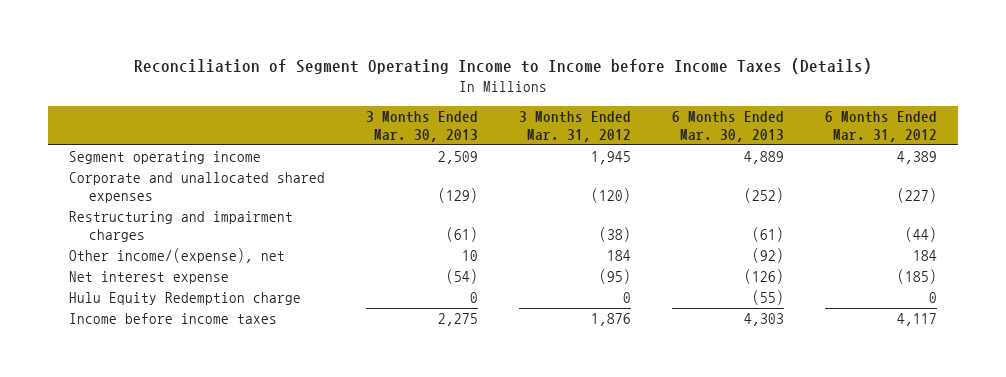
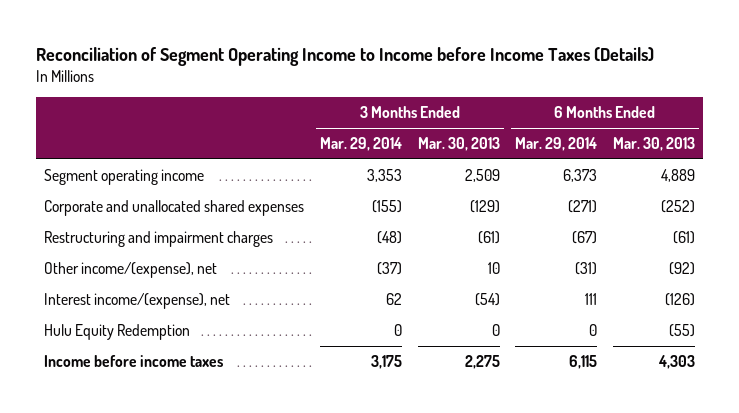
[518,111,631,142] 3 Months Ended Mar. 31, 2012 -> none
[825,111,938,142] 6 Months Ended Mar. 31, 2012 -> none
none -> [319,137,402,152] Mar. 29, 2014
none -> [515,137,598,152] Mar. 29, 2014
[68,271,229,285] Net interest expense -> [44,293,231,310] Interest income/(expense), net
[68,292,301,306] Hulu Equity Redemption charge -> [44,324,191,341] Hulu Equity Redemption

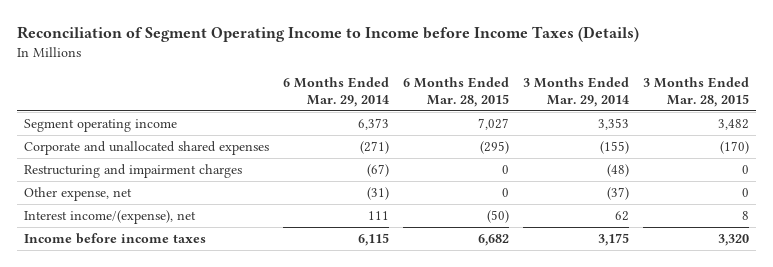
[417,137,500,152] Mar. 30, 2013 -> none
[613,137,696,152] Mar. 30, 2013 -> none
none -> [403,76,510,107] 6 Months Ended Mar. 28, 2015
none -> [643,76,750,107] 3 Months Ended Mar. 28, 2015
[44,262,218,279] Other income/(expense), net -> [23,187,132,202] Other expense, net
[44,324,191,341] Hulu Equity Redemption -> none

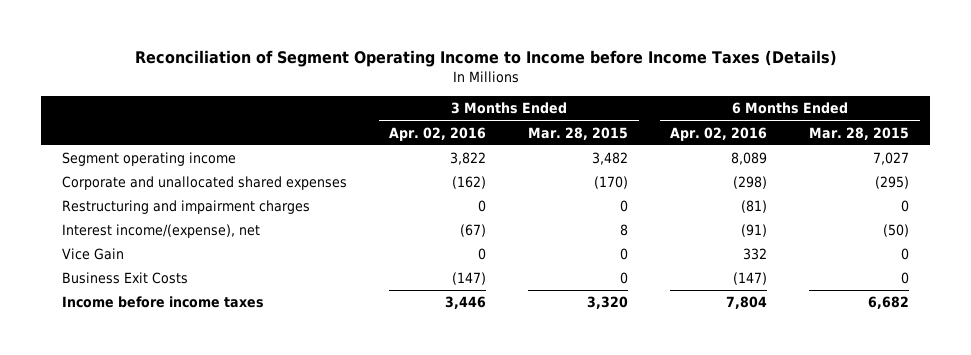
[282,76,389,107] 6 Months Ended Mar. 29, 2014 -> none
[523,76,630,107] 3 Months Ended Mar. 29, 2014 -> none
none -> [389,126,487,141] Apr. 02, 2016
none -> [670,126,768,141] Apr. 02, 2016
[23,187,132,202] Other expense, net -> none
none -> [62,248,125,261] Vice Gain
none -> [62,272,189,285] Business Exit Costs

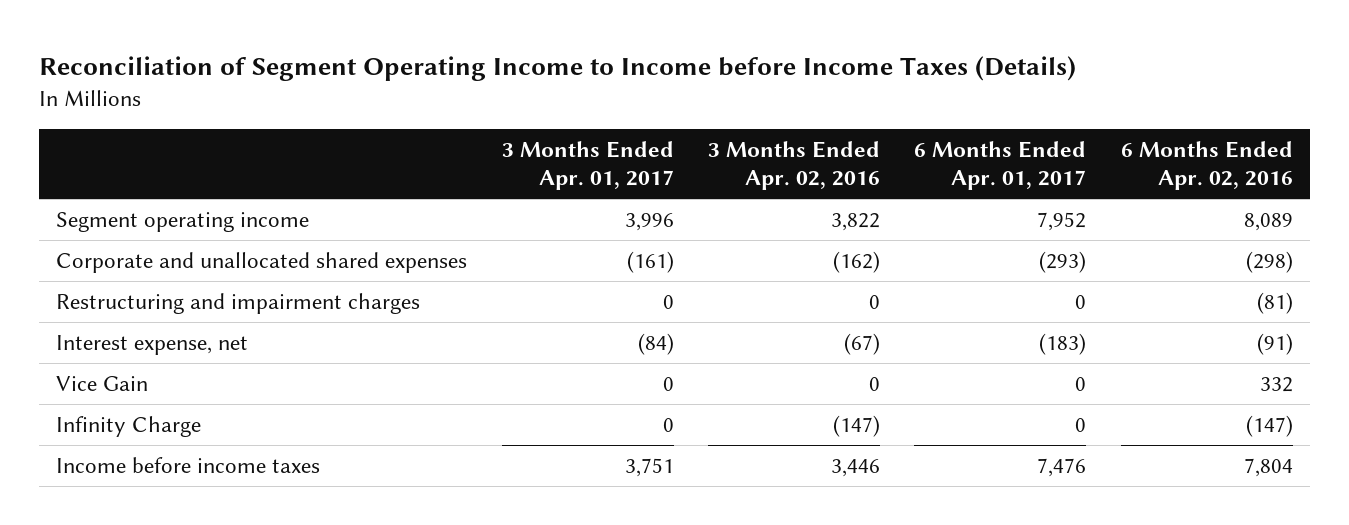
[528,126,629,140] Mar. 28, 2015 -> none
[809,126,910,140] Mar. 28, 2015 -> none
none -> [501,140,674,191] 3 Months Ended Apr. 01, 2017
none -> [914,140,1087,191] 6 Months Ended Apr. 01, 2017
[62,224,261,239] Interest income/(expense), net -> [56,334,249,355] Interest expense, net
[62,272,189,285] Business Exit Costs -> [56,415,202,437] Infinity Charge

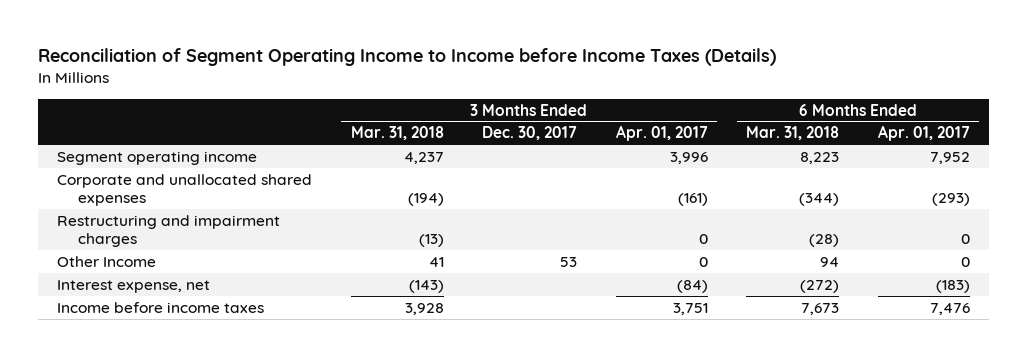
[707,140,880,191] 3 Months Ended Apr. 02, 2016 -> none
[1120,140,1293,191] 6 Months Ended Apr. 02, 2016 -> none
none -> [350,126,444,141] Mar. 31, 2018
none -> [482,126,578,141] Dec. 30, 2017
none -> [746,126,840,141] Mar. 31, 2018
none -> [57,255,157,267] Other Income
[56,375,149,391] Vice Gain -> none
[56,415,202,437] Infinity Charge -> none

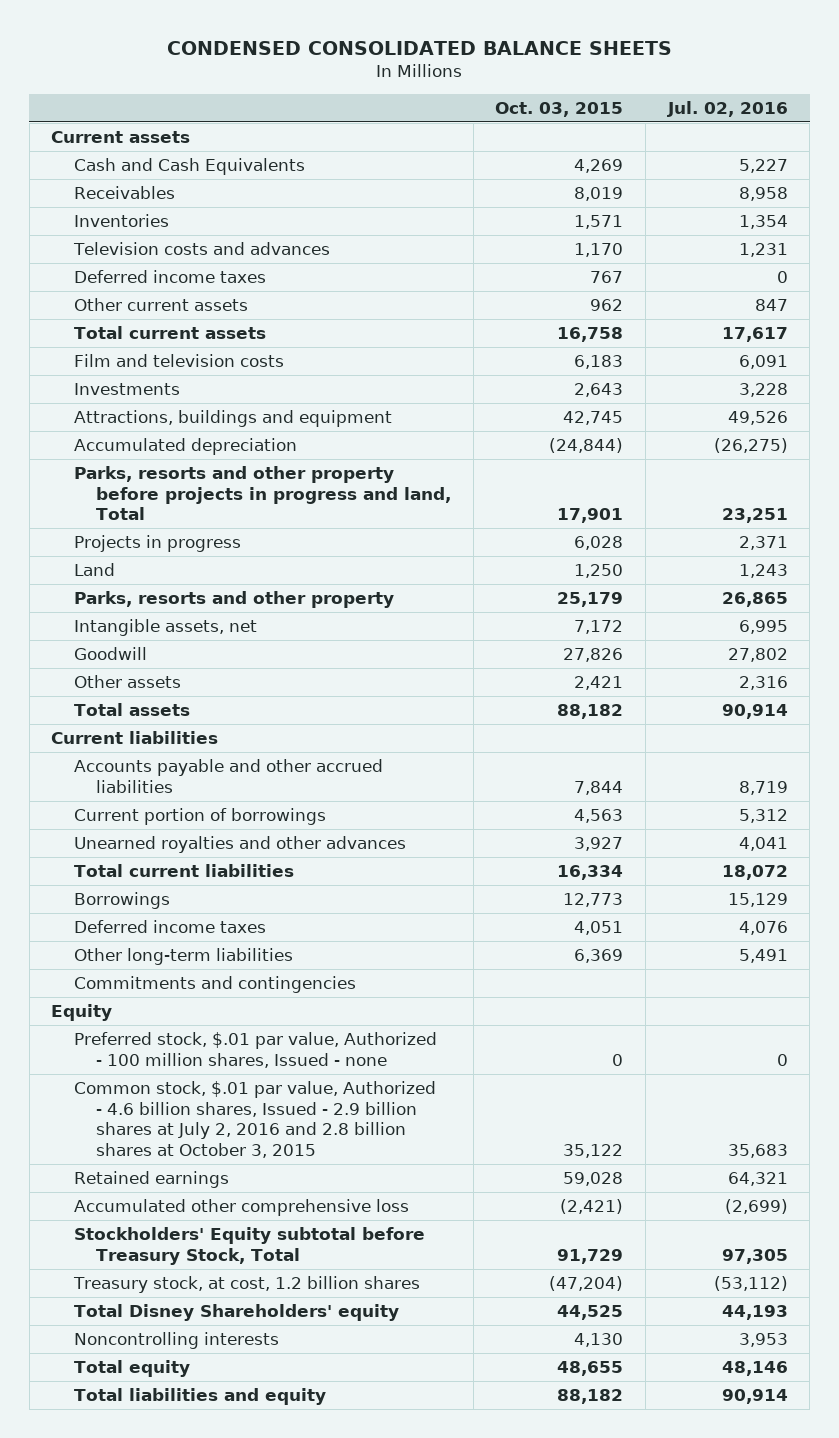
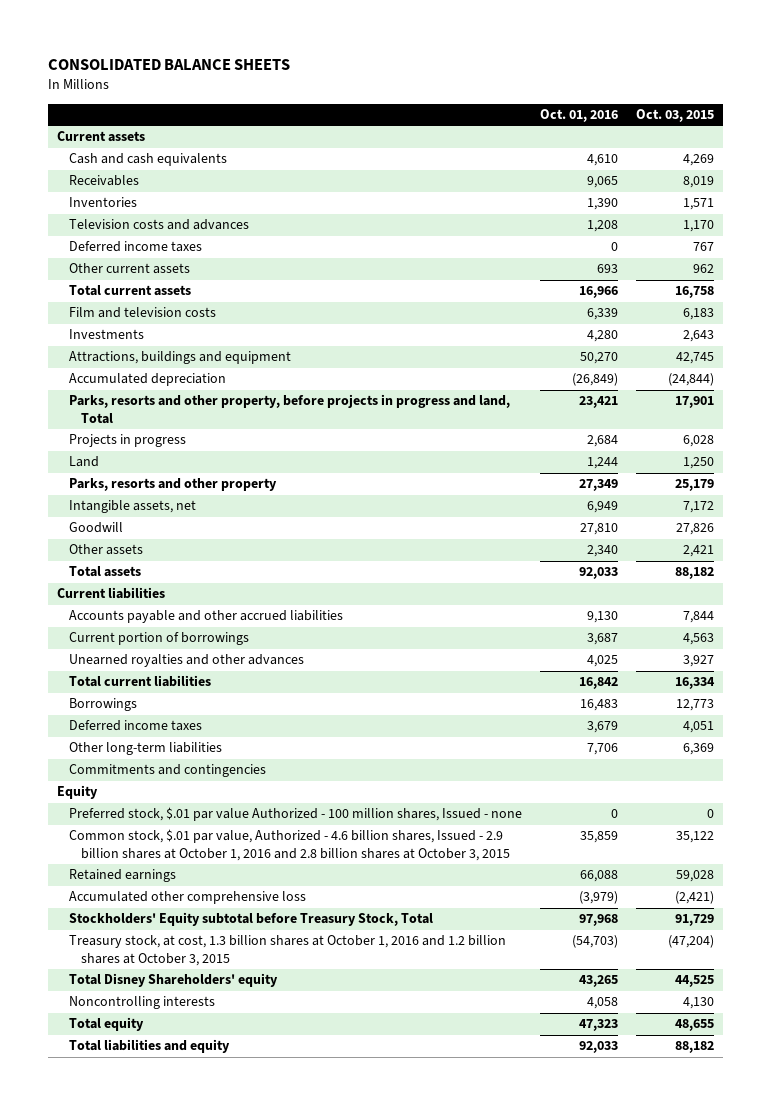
[167,40,673,55] CONDENSED CONSOLIDATED BALANCE SHEETS -> [48,59,291,71] CONSOLIDATED BALANCE SHEETS
[666,100,788,117] Jul. 02, 2016 -> none
none -> [540,108,619,122] Oct. 01, 2016
[73,158,305,176] Cash and Cash Equivalents -> [69,153,228,167] Cash and cash equivalents
[73,466,451,521] Parks, resorts and other property before projects in progress and land, Total -> [69,394,511,425] Parks, resorts and other property, before projects in progress and land, Total
[73,1032,437,1068] Preferred stock, $.01 par value, Authorized - 100 million shares, Issued - none -> [69,807,523,822] Preferred stock, $.01 par value Authorized - 100 million shares, Issued - none
[73,1081,436,1158] Common stock, $.01 par value, Authorized - 4.6 billion shares, Issued - 2.9 billion shares at July 2, 2016 and 2.8 billion shares at October 3, 2015 -> [69,829,511,862] Common stock, $.01 par value, Authorized - 4.6 billion shares, Issued - 2.9 billion shares at October 1, 2016 and 2.8 billion shares at October 3, 2015
[72,1276,420,1294] Treasury stock, at cost, 1.2 billion shares -> [69,935,507,967] Treasury stock, at cost, 1.3 billion shares at October 1, 2016 and 1.2 billion shares at October 3, 2015

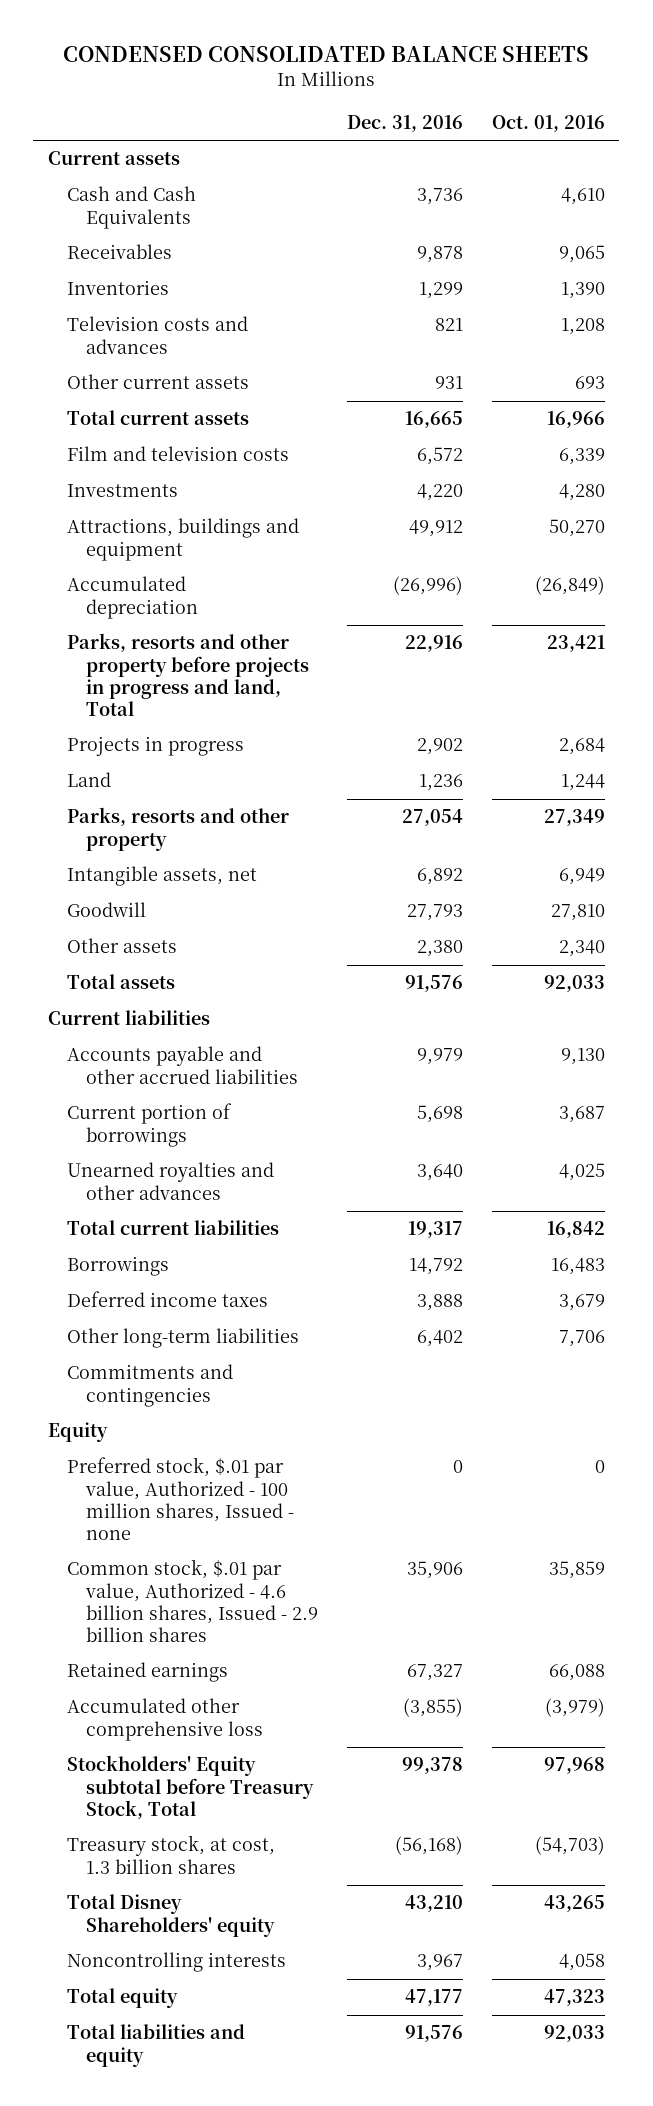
[48,59,291,71] CONSOLIDATED BALANCE SHEETS -> [63,45,590,62] CONDENSED CONSOLIDATED BALANCE SHEETS
[635,108,714,122] Oct. 03, 2015 -> none
none -> [346,115,463,133] Dec. 31, 2016
[69,153,228,167] Cash and cash equivalents -> [66,186,196,229] Cash and Cash Equivalents
[69,241,203,253] Deferred income taxes -> none
[69,394,511,425] Parks, resorts and other property, before projects in progress and land, Total -> [66,633,309,717] Parks, resorts and other property before projects in progress and land, Total
[69,807,523,822] Preferred stock, $.01 par value Authorized - 100 million shares, Issued - none -> [66,1457,294,1541] Preferred stock, $.01 par value, Authorized - 100 million shares, Issued - none
[69,829,511,862] Common stock, $.01 par value, Authorized - 4.6 billion shares, Issued - 2.9 billion shares at October 1, 2016 and 2.8 billion shares at October 3, 2015 -> [66,1559,318,1643] Common stock, $.01 par value, Authorized - 4.6 billion shares, Issued - 2.9 billion shares
[69,935,507,967] Treasury stock, at cost, 1.3 billion shares at October 1, 2016 and 1.2 billion shares at October 3, 2015 -> [66,1835,275,1874] Treasury stock, at cost, 1.3 billion shares

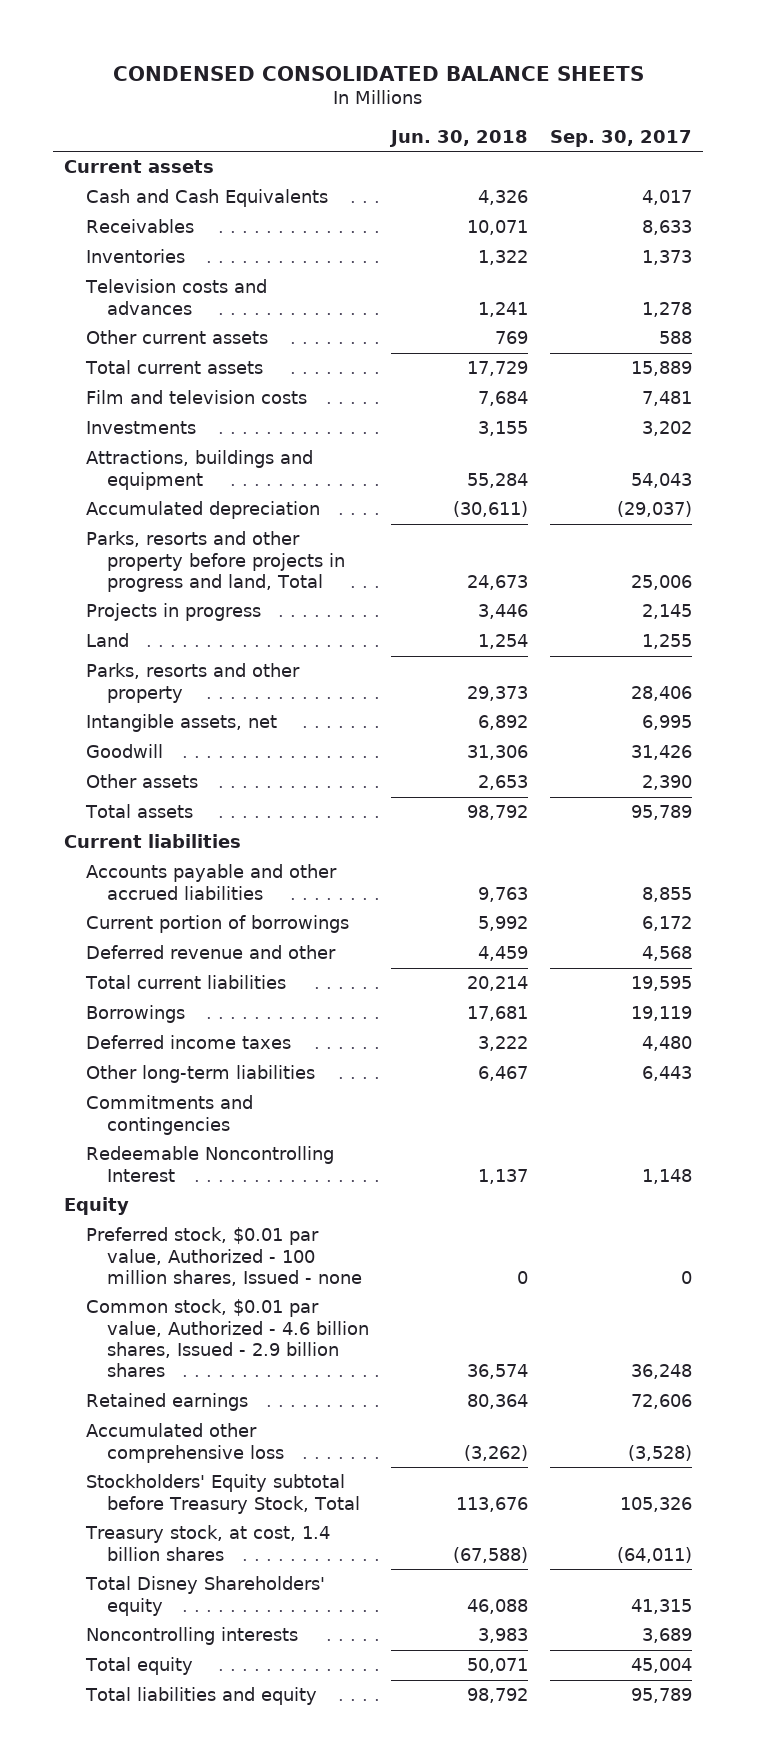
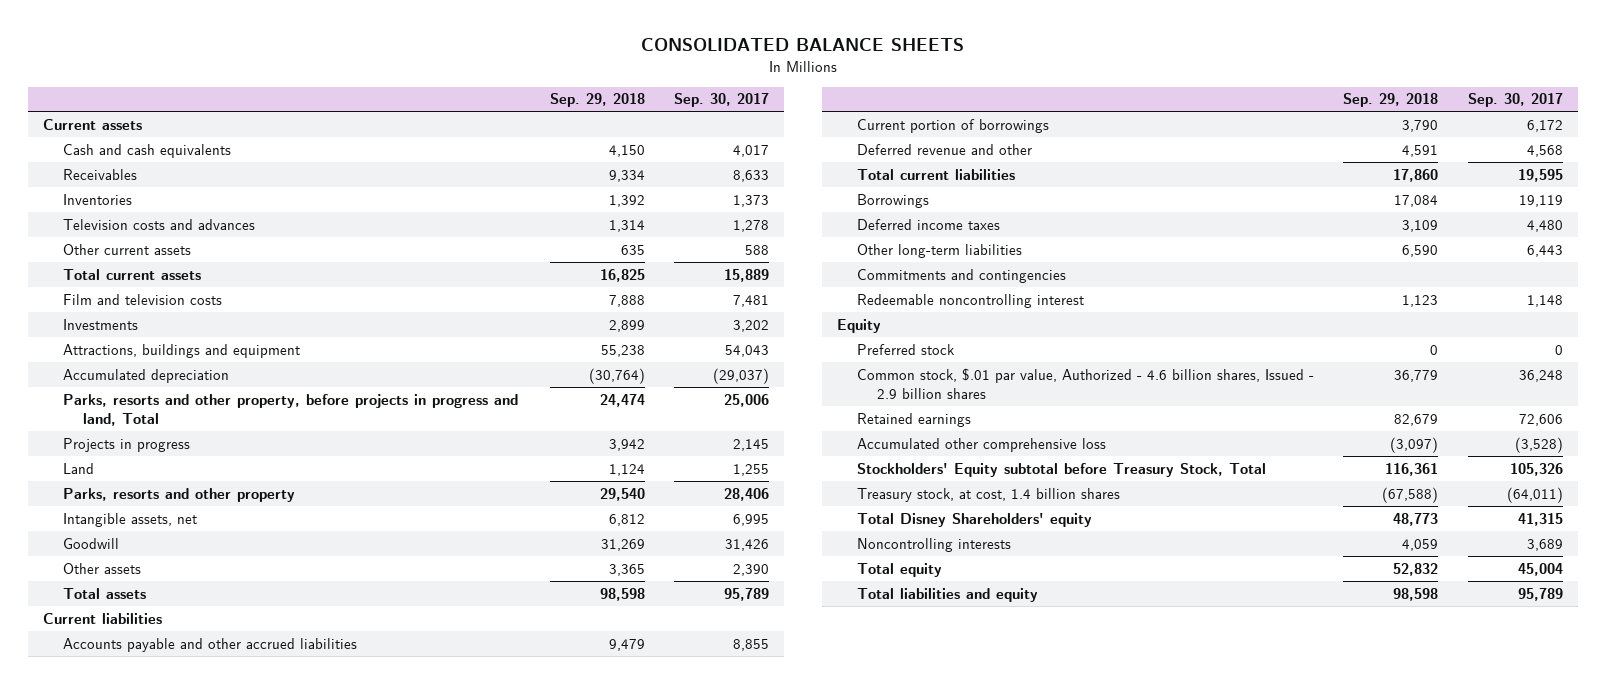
[113,65,645,81] CONDENSED CONSOLIDATED BALANCE SHEETS -> [640,38,964,52] CONSOLIDATED BALANCE SHEETS
[389,129,529,147] Jun. 30, 2018 -> none
none -> [549,93,645,108] Sep. 29, 2018
[85,189,328,208] Cash and Cash Equivalents -> [62,143,231,158] Cash and cash equivalents
[85,531,345,593] Parks, resorts and other property before projects in progress and land, Total -> [62,393,518,426] Parks, resorts and other property, before projects in progress and land, Total
[85,1146,334,1182] Redeemable Noncontrolling Interest -> [856,293,1084,308] Redeemable noncontrolling interest
[85,1227,362,1287] Preferred stock, $0.01 par value, Authorized - 100 million shares, Issued - none -> [856,343,955,355] Preferred stock
[85,1299,369,1378] Common stock, $0.01 par value, Authorized - 4.6 billion shares, Issued - 2.9 billion shares -> [856,367,1314,399] Common stock, $.01 par value, Authorized - 4.6 billion shares, Issued - 2.9 billion shares

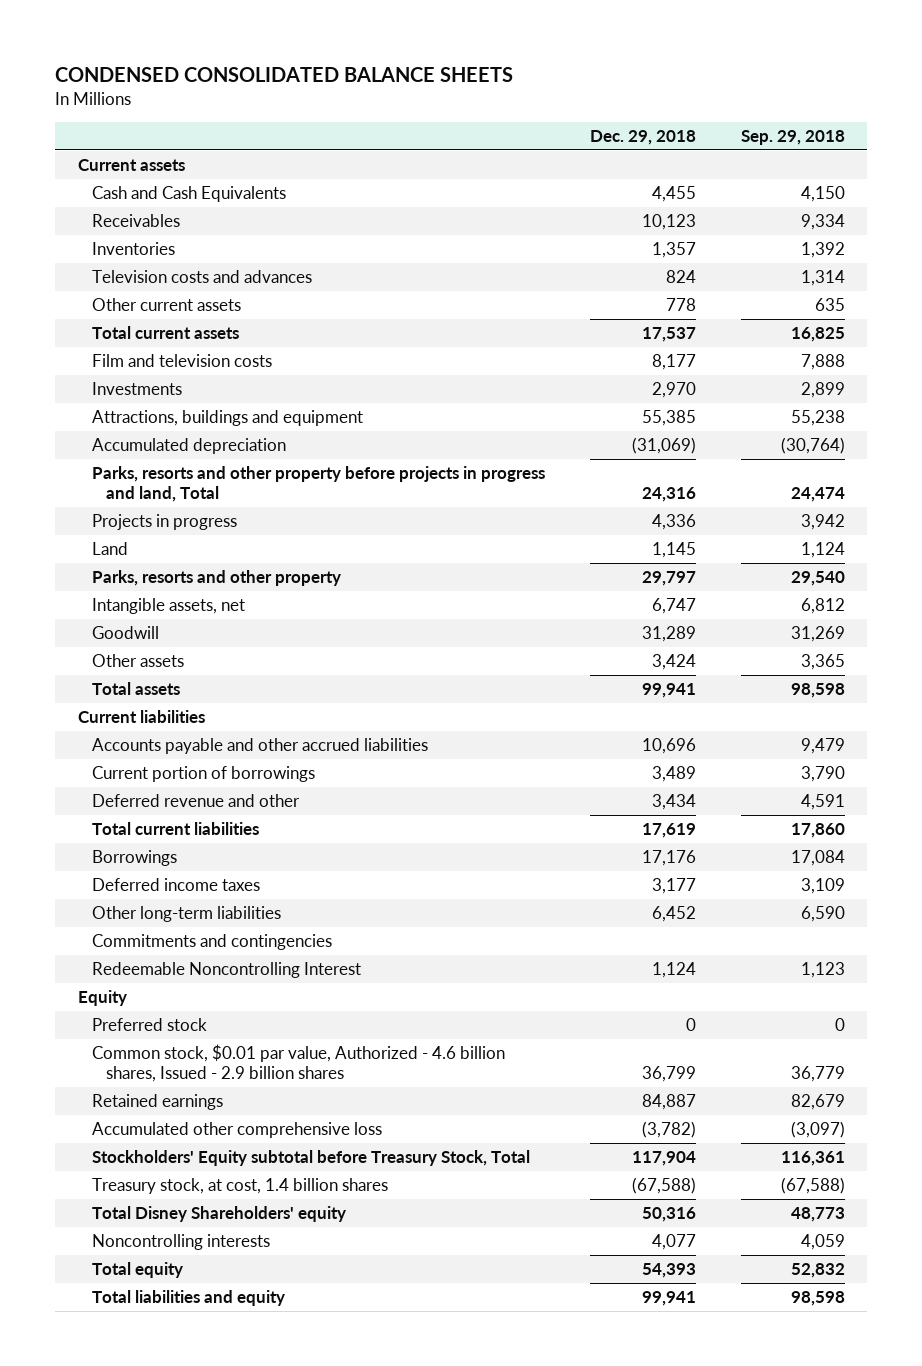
[640,38,964,52] CONSOLIDATED BALANCE SHEETS -> [55,66,514,82] CONDENSED CONSOLIDATED BALANCE SHEETS
[674,93,770,108] Sep. 30, 2017 -> none
none -> [589,129,696,145] Dec. 29, 2018
[62,143,231,158] Cash and cash equivalents -> [91,186,286,203] Cash and Cash Equivalents
[62,393,518,426] Parks, resorts and other property, before projects in progress and land, Total -> [91,466,545,503] Parks, resorts and other property before projects in progress and land, Total
[856,293,1084,308] Redeemable noncontrolling interest -> [91,962,361,979] Redeemable Noncontrolling Interest
[856,367,1314,399] Common stock, $.01 par value, Authorized - 4.6 billion shares, Issued - 2.9 billion shares -> [91,1044,505,1083] Common stock, $0.01 par value, Authorized - 4.6 billion shares, Issued - 2.9 billion shares

